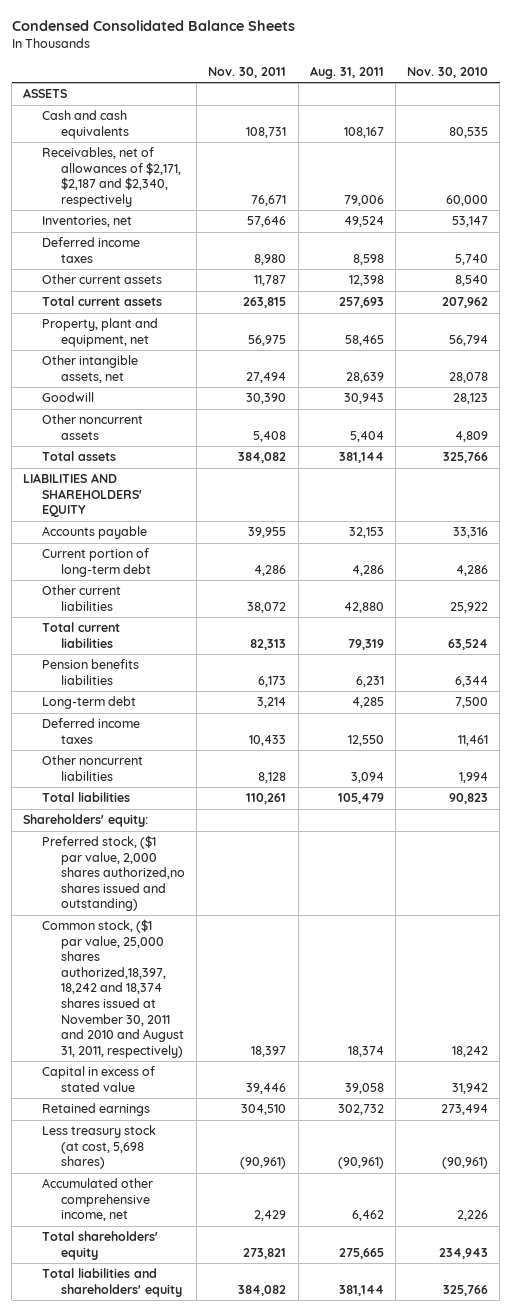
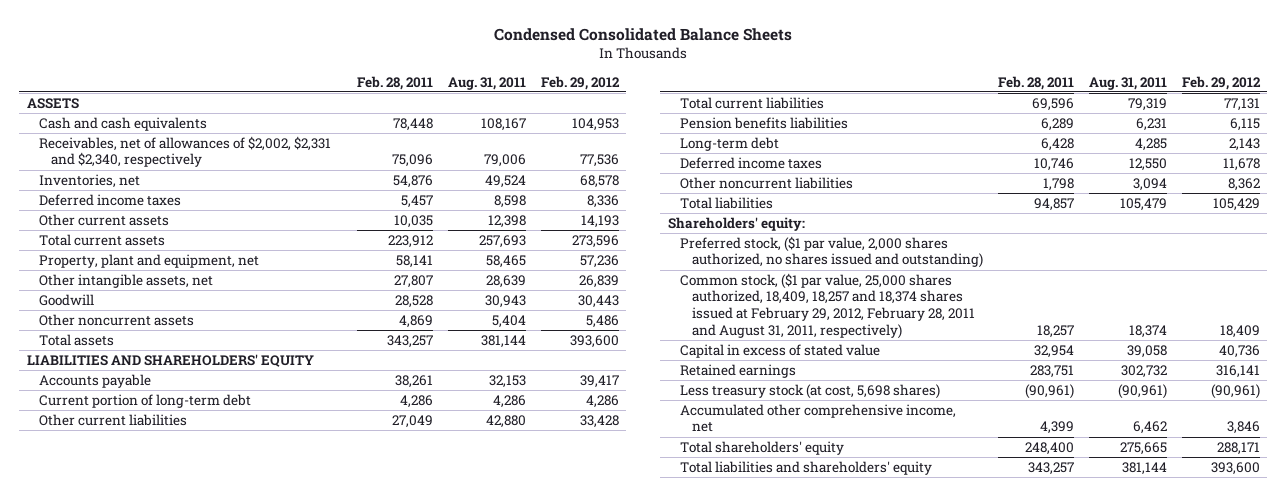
[208,66,287,78] Nov. 30, 2011 -> none
[407,66,489,78] Nov. 30, 2010 -> none
none -> [356,75,433,90] Feb. 28, 2011
none -> [540,75,620,90] Feb. 29, 2012
[42,147,182,207] Receivables, net of allowances of $2,171, $2,187 and $2,340, respectively -> [38,135,331,168] Receivables, net of allowances of $2,002, $2,331 and $2,340, respectively
[42,835,186,912] Preferred stock, ($1 par value, 2,000 shares authorized,no shares issued and outstanding) -> [679,235,983,269] Preferred stock, ($1 par value, 2,000 shares authorized, no shares issued and outstanding)
[42,919,185,1058] Common stock, ($1 par value, 25,000 shares authorized,18,397, 18,242 and 18,374 shares issued at November 30, 2011 and 2010 and August 31, 2011, respectively) -> [679,272,975,339] Common stock, ($1 par value, 25,000 shares authorized, 18,409, 18,257 and 18,374 shares issued at February 29, 2012, February 28, 2011 and August 31, 2011, respectively)

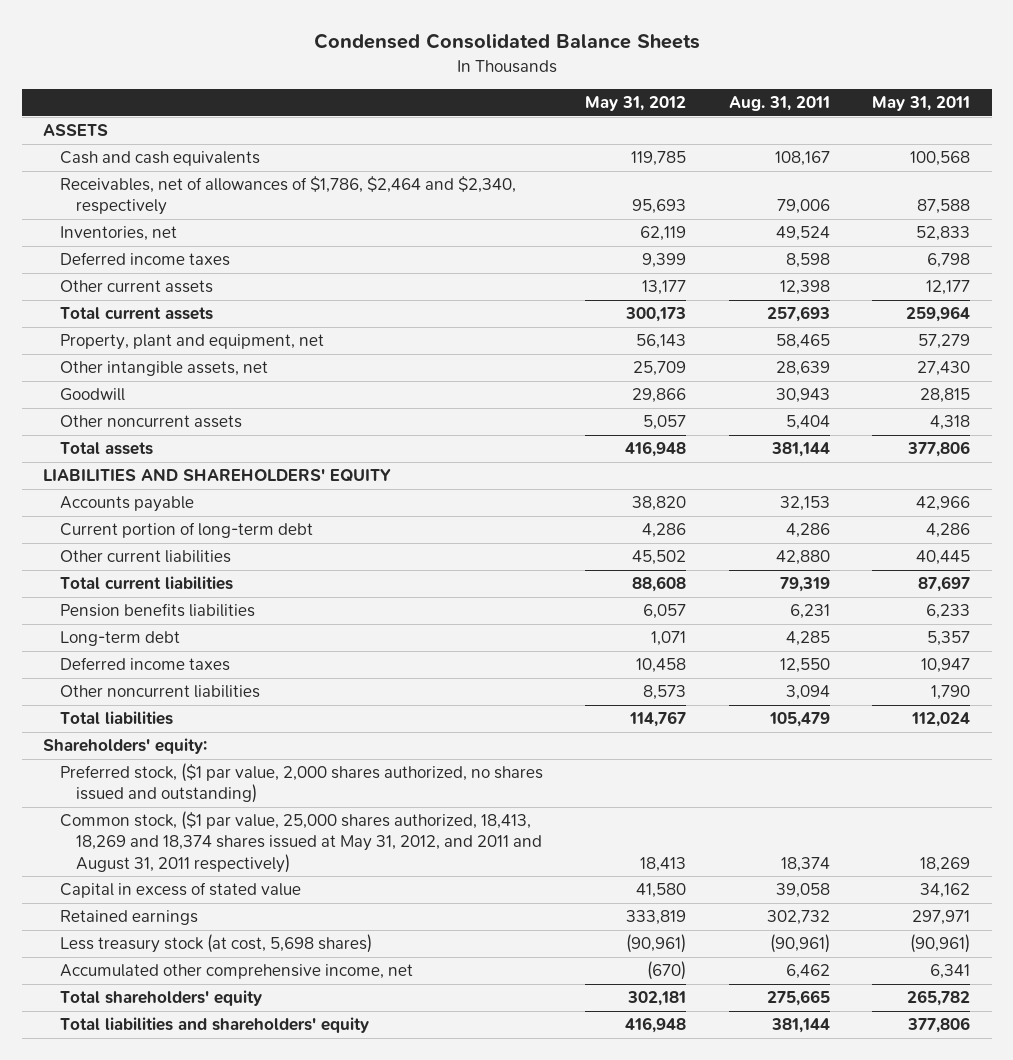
[356,75,433,90] Feb. 28, 2011 -> none
[540,75,620,90] Feb. 29, 2012 -> none
none -> [585,96,687,112] May 31, 2012
none -> [872,96,971,112] May 31, 2011
[38,135,331,168] Receivables, net of allowances of $2,002, $2,331 and $2,340, respectively -> [59,176,516,216] Receivables, net of allowances of $1,786, $2,464 and $2,340, respectively
[679,272,975,339] Common stock, ($1 par value, 25,000 shares authorized, 18,409, 18,257 and 18,374 shares issued at February 29, 2012, February 28, 2011 and August 31, 2011, respectively) -> [59,811,543,873] Common stock, ($1 par value, 25,000 shares authorized, 18,413, 18,269 and 18,374 shares issued at May 31, 2012, and 2011 and August 31, 2011 respectively)

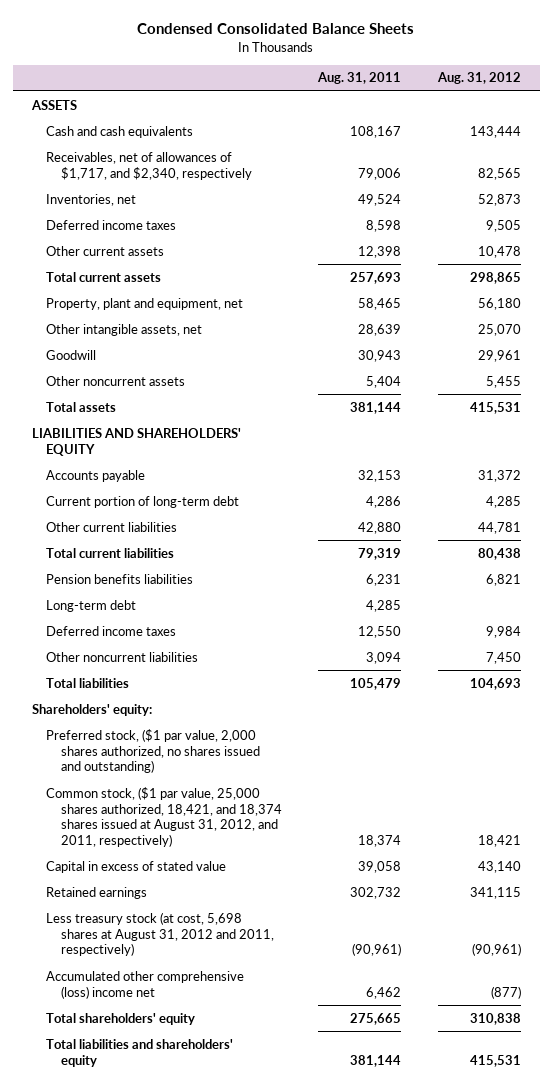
[585,96,687,112] May 31, 2012 -> none
[872,96,971,112] May 31, 2011 -> none
none -> [437,72,522,85] Aug. 31, 2012
[59,176,516,216] Receivables, net of allowances of $1,786, $2,464 and $2,340, respectively -> [46,151,252,180] Receivables, net of allowances of $1,717, and $2,340, respectively
[59,811,543,873] Common stock, ($1 par value, 25,000 shares authorized, 18,413, 18,269 and 18,374 shares issued at May 31, 2012, and 2011 and August 31, 2011 respectively) -> [46,786,282,847] Common stock, ($1 par value, 25,000 shares authorized, 18,421, and 18,374 shares issued at August 31, 2012, and 2011, respectively)
[59,934,372,954] Less treasury stock (at cost, 5,698 shares) -> [46,911,274,957] Less treasury stock (at cost, 5,698 shares at August 31, 2012 and 2011, respectively)
[59,964,413,980] Accumulated other comprehensive income, net -> [46,970,245,999] Accumulated other comprehensive (loss) income net

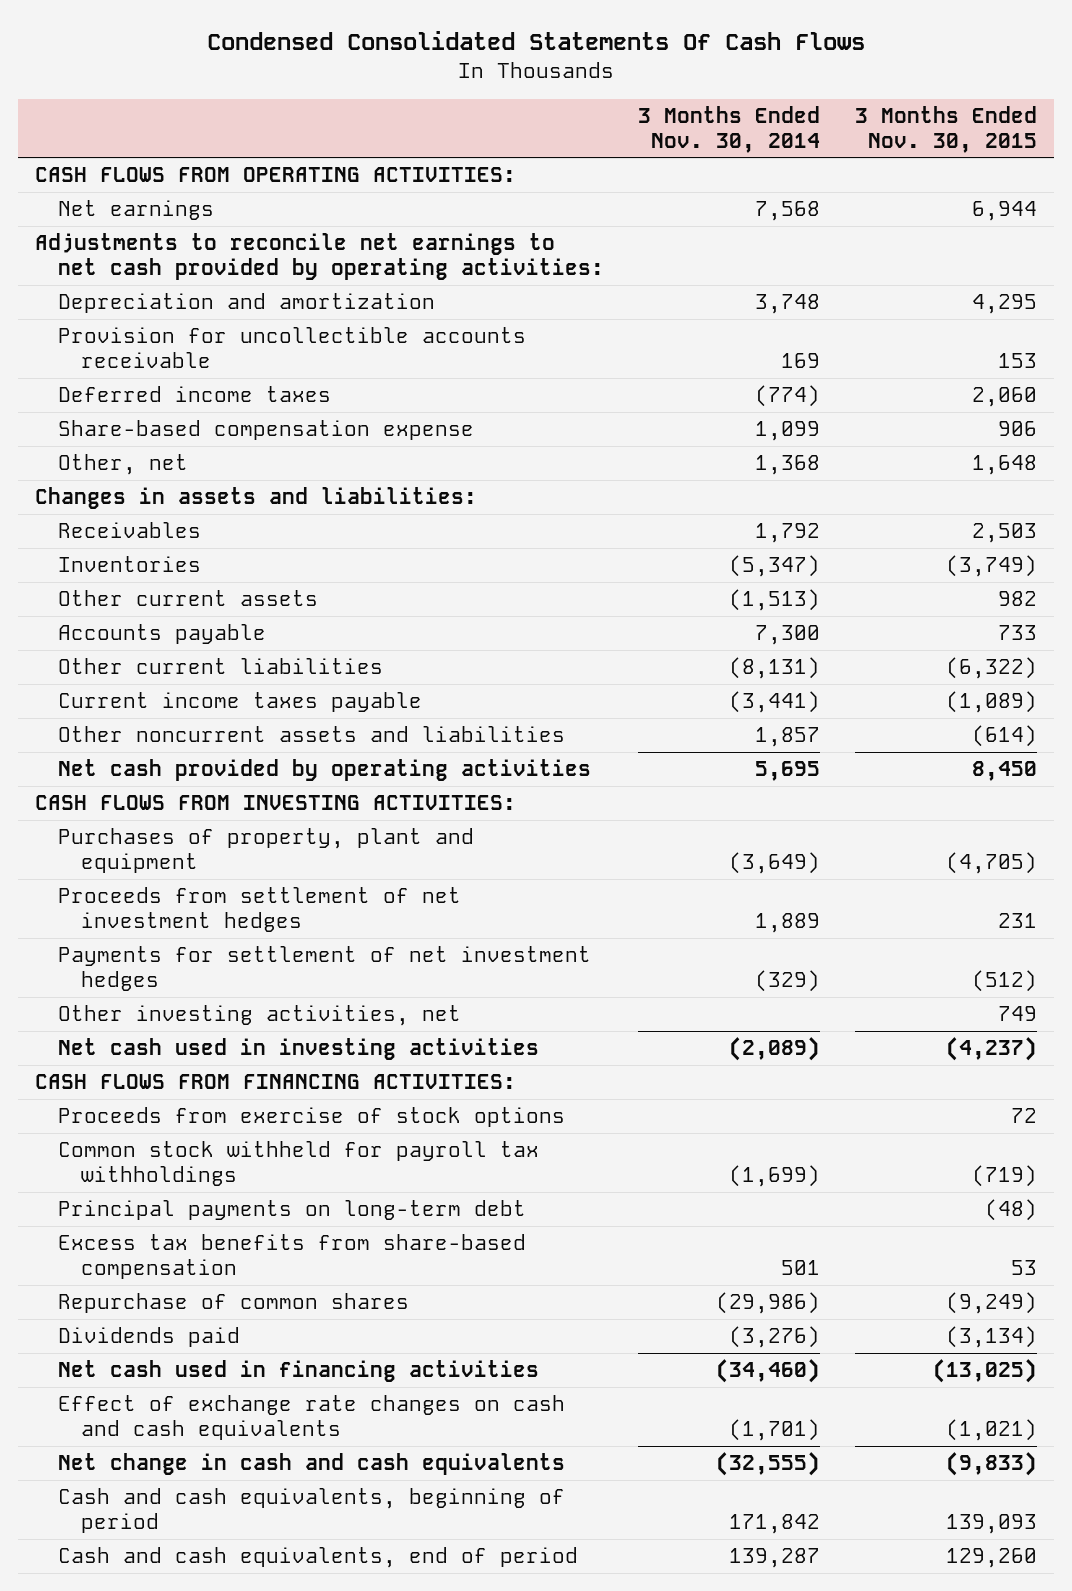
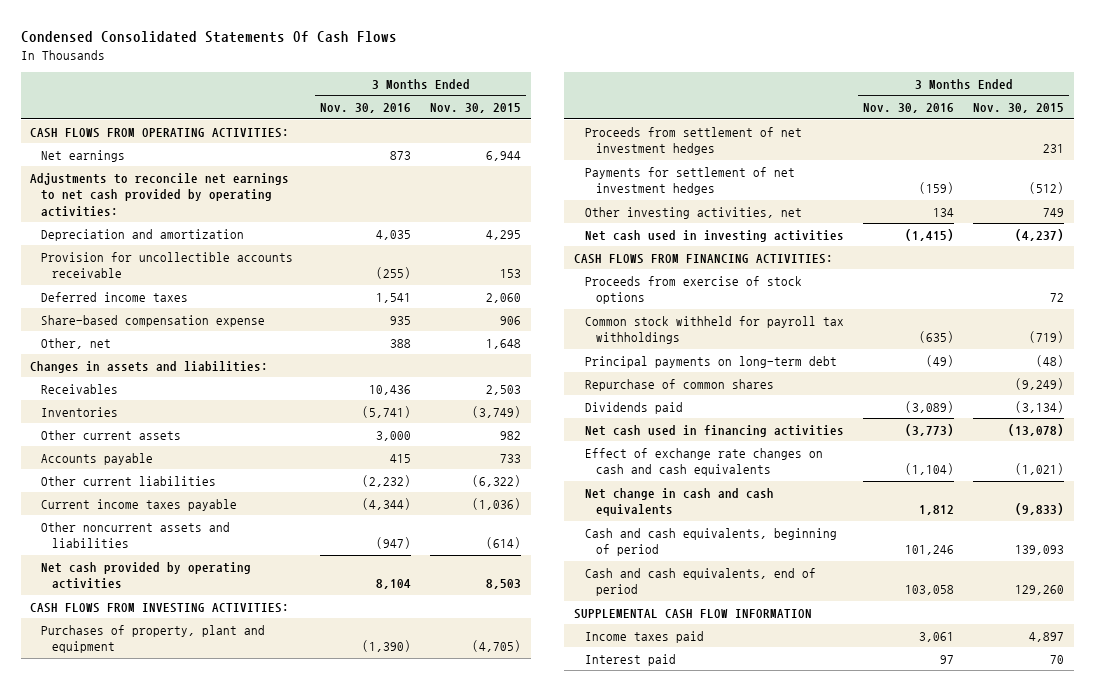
[638,106,821,153] 3 Months Ended Nov. 30, 2014 -> none
none -> [319,103,411,114] Nov. 30, 2016
[945,691,1037,714] (1,089) -> [472,497,522,510] (1,036)
[971,761,1037,782] 8,450 -> [486,579,522,590] 8,503
[58,1234,527,1279] Excess tax benefits from share-based compensation -> none
[932,1359,1037,1384] (13,025) -> [1008,423,1065,436] (13,078)
none -> [573,608,812,619] SUPPLEMENTAL CASH FLOW INFORMATION
none -> [584,630,704,643] Income taxes paid
none -> [584,653,676,666] Interest paid

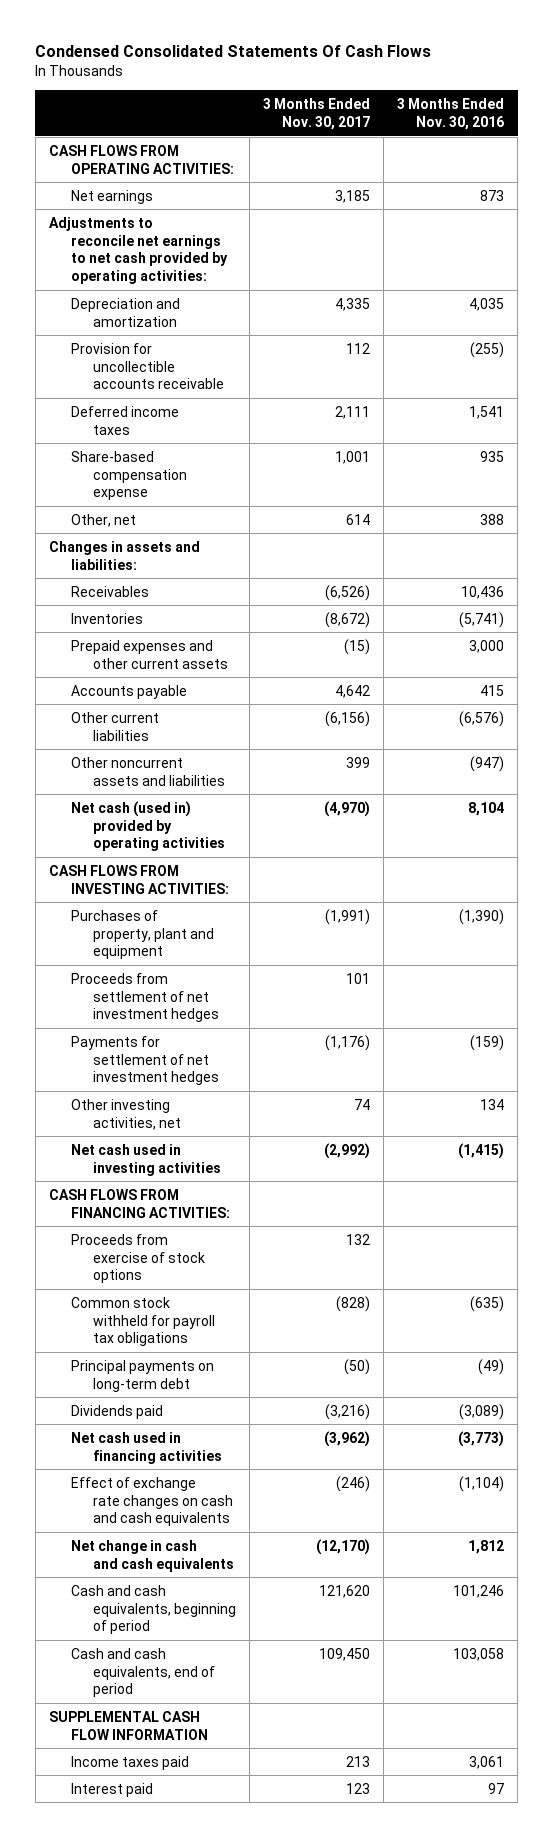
[430,103,522,114] Nov. 30, 2015 -> none
none -> [263,97,371,130] 3 Months Ended Nov. 30, 2017
[41,429,182,440] Other current assets -> [71,639,229,669] Prepaid expenses and other current assets
[41,498,238,511] Current income taxes payable -> none
[361,474,411,487] (2,232) -> [459,710,505,727] (6,576)
[41,561,252,590] Net cash provided by operating activities -> [71,800,226,852] Net cash (used in) provided by operating activities
[584,315,844,345] Common stock withheld for payroll tax withholdings -> [71,1296,216,1347] Common stock withheld for payroll tax obligations
[584,378,774,391] Repurchase of common shares -> none

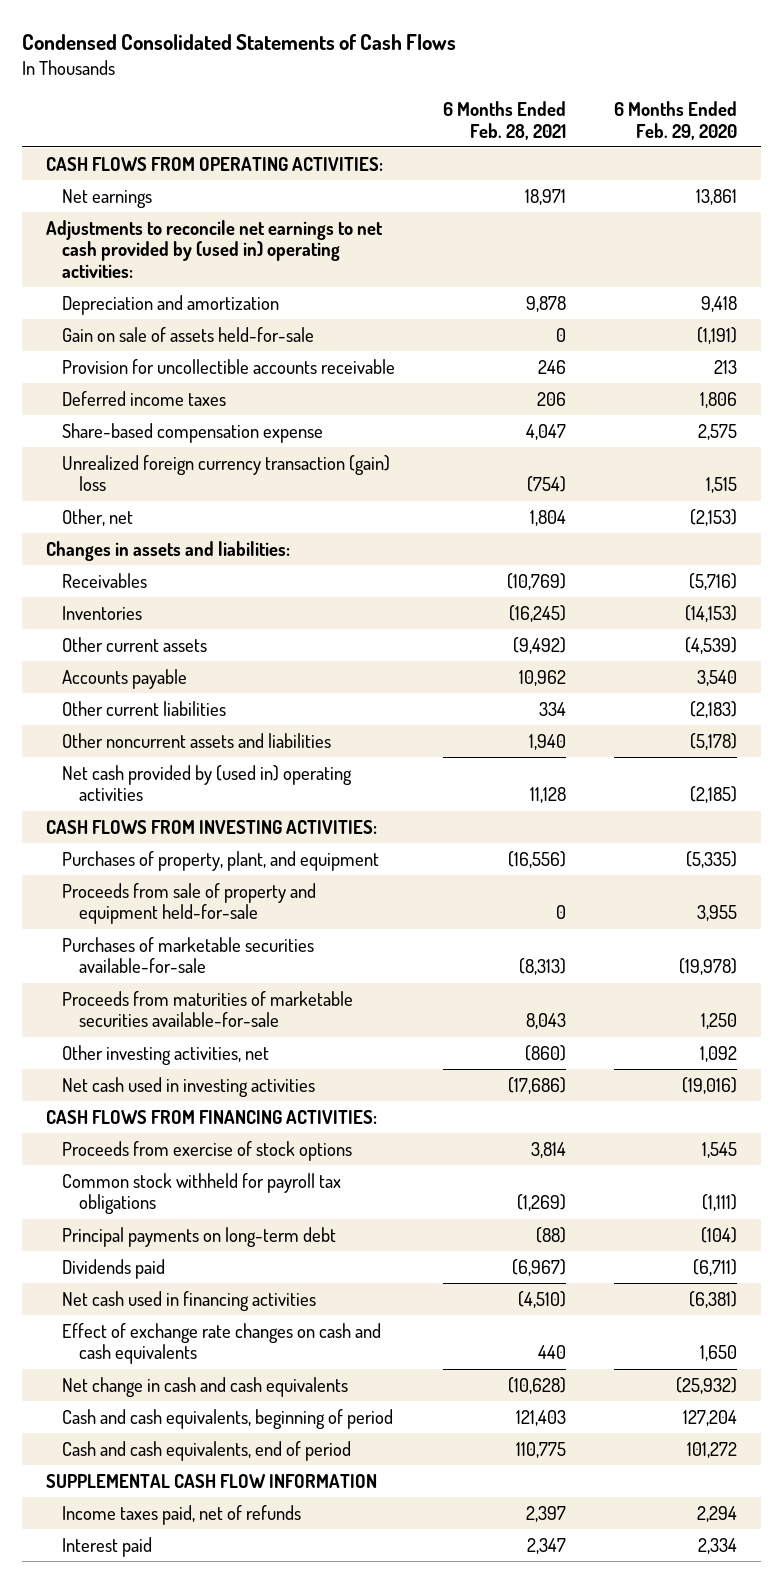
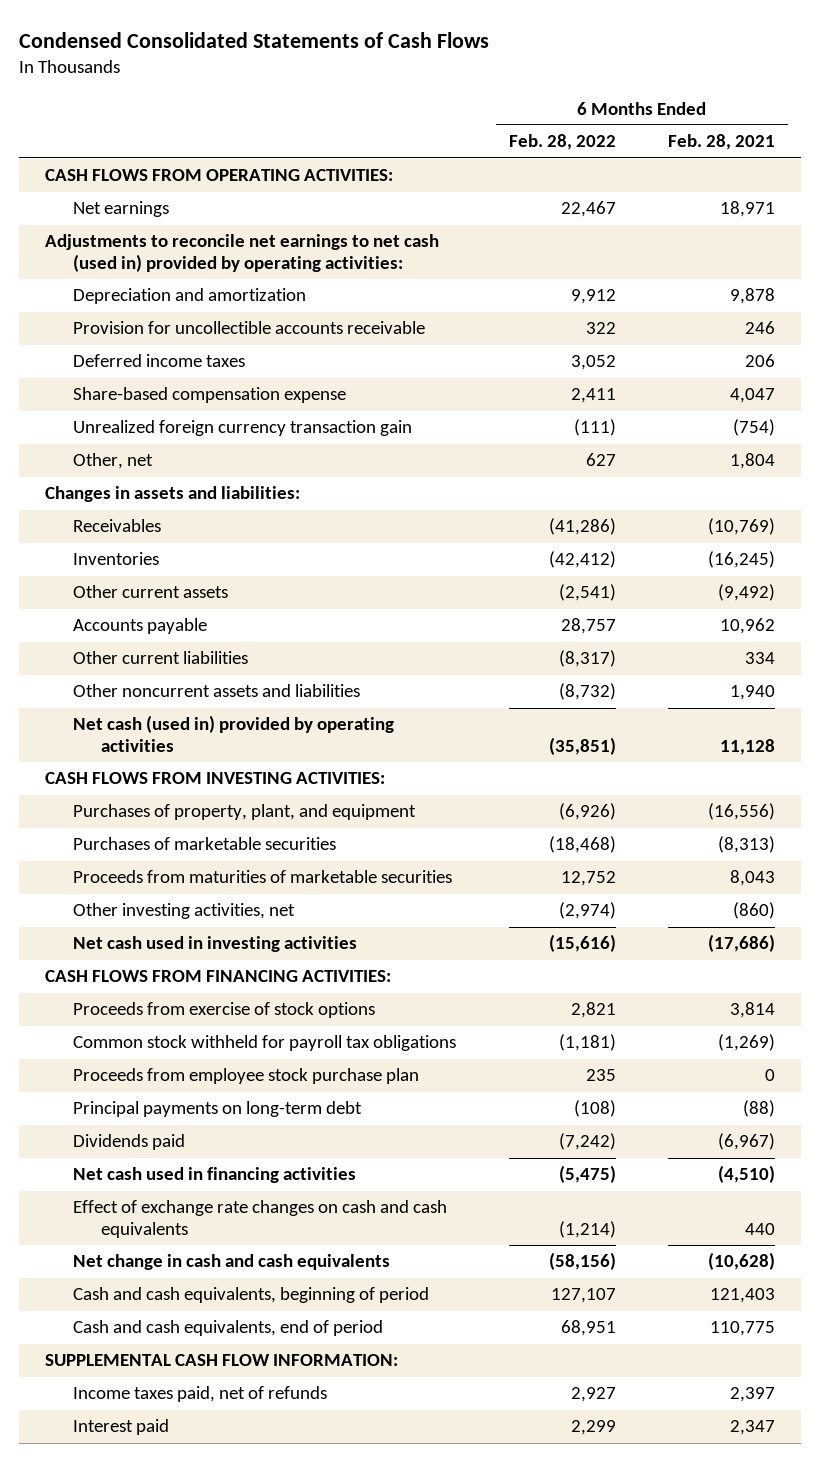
[613,101,737,140] 6 Months Ended Feb. 29, 2020 -> none
none -> [508,134,616,151] Feb. 28, 2022
[45,219,383,279] Adjustments to reconcile net earnings to net cash provided by (used in) operating activities: -> [45,234,440,273] Adjustments to reconcile net earnings to net cash (used in) provided by operating activities:
[62,326,315,342] Gain on sale of assets held-for-sale -> none
[62,454,391,492] Unrealized foreign currency transaction (gain) loss -> [73,420,413,437] Unrealized foreign currency transaction gain
[62,764,353,802] Net cash provided by (used in) operating activities -> [73,715,395,753] Net cash (used in) provided by operating activities
[62,882,317,925] Proceeds from sale of property and equipment held-for-sale -> none
[62,936,315,974] Purchases of marketable securities available-for-sale -> [73,837,337,851] Purchases of marketable securities
[62,990,354,1028] Proceeds from maturities of marketable securities available-for-sale -> [73,870,453,884] Proceeds from maturities of marketable securities
none -> [73,1068,420,1085] Proceeds from employee stock purchase plan
[45,1473,377,1488] SUPPLEMENTAL CASH FLOW INFORMATION -> [45,1354,399,1367] SUPPLEMENTAL CASH FLOW INFORMATION:

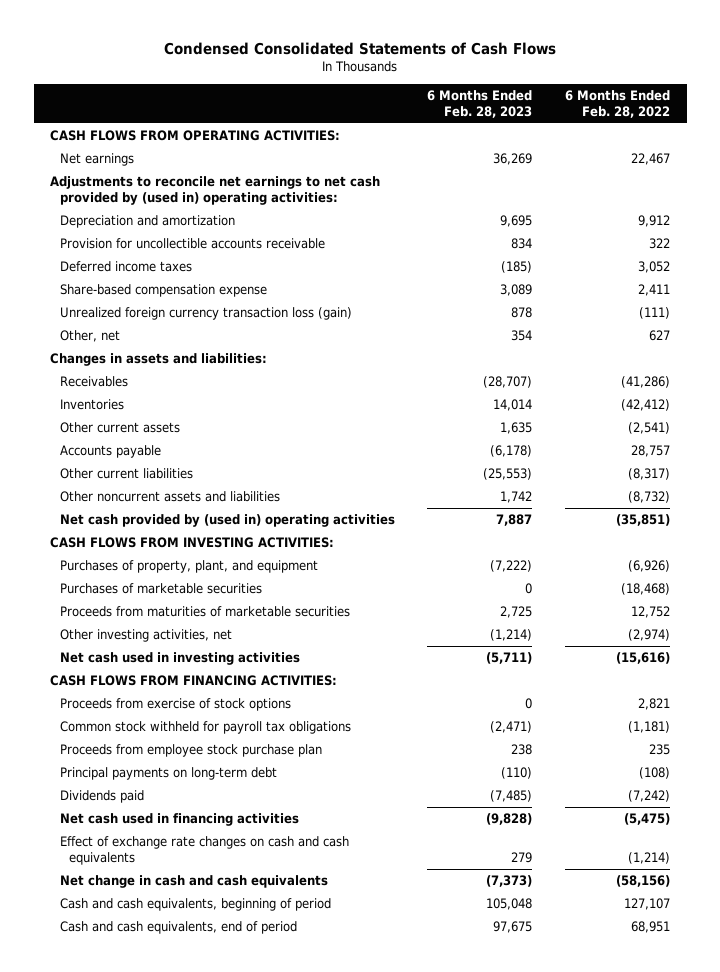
[667,134,775,151] Feb. 28, 2021 -> none
none -> [427,89,533,119] 6 Months Ended Feb. 28, 2023
[45,234,440,273] Adjustments to reconcile net earnings to net cash (used in) provided by operating activities: -> [50,176,381,206] Adjustments to reconcile net earnings to net cash provided by (used in) operating activities:
[73,420,413,437] Unrealized foreign currency transaction gain -> [59,307,352,321] Unrealized foreign currency transaction loss (gain)
[73,715,395,753] Net cash (used in) provided by operating activities -> [59,514,395,528] Net cash provided by (used in) operating activities
[45,1354,399,1367] SUPPLEMENTAL CASH FLOW INFORMATION: -> none
[73,1386,328,1403] Income taxes paid, net of refunds -> none
[73,1419,170,1436] Interest paid -> none

